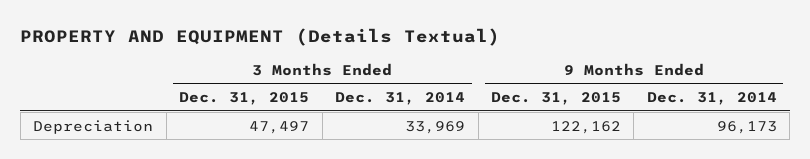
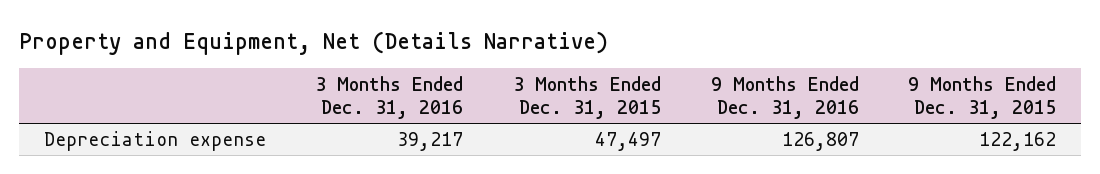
[20,28,501,47] PROPERTY AND EQUIPMENT (Details Textual) -> [18,30,608,55] Property and Equipment, Net (Details Narrative)
[335,92,466,106] Dec. 31, 2014 -> none
[646,92,777,106] Dec. 31, 2014 -> none
none -> [315,75,464,120] 3 Months Ended Dec. 31, 2016
none -> [710,75,859,120] 9 Months Ended Dec. 31, 2016
[33,119,154,134] Depreciation -> [43,131,266,152] Depreciation expense

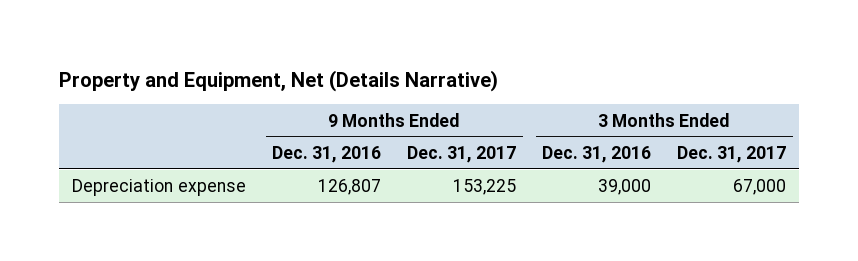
[512,75,661,120] 3 Months Ended Dec. 31, 2015 -> none
[908,75,1057,120] 9 Months Ended Dec. 31, 2015 -> none
none -> [407,145,517,163] Dec. 31, 2017
none -> [677,145,787,163] Dec. 31, 2017
[397,132,464,152] 39,217 -> [598,179,652,196] 39,000

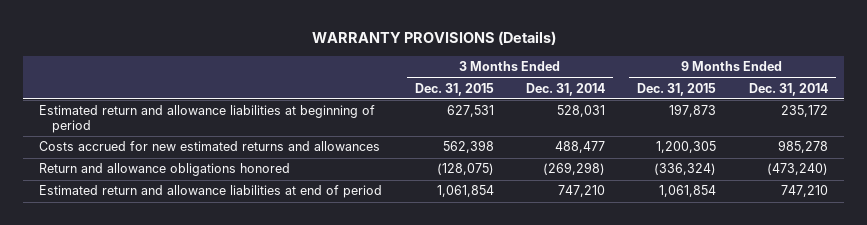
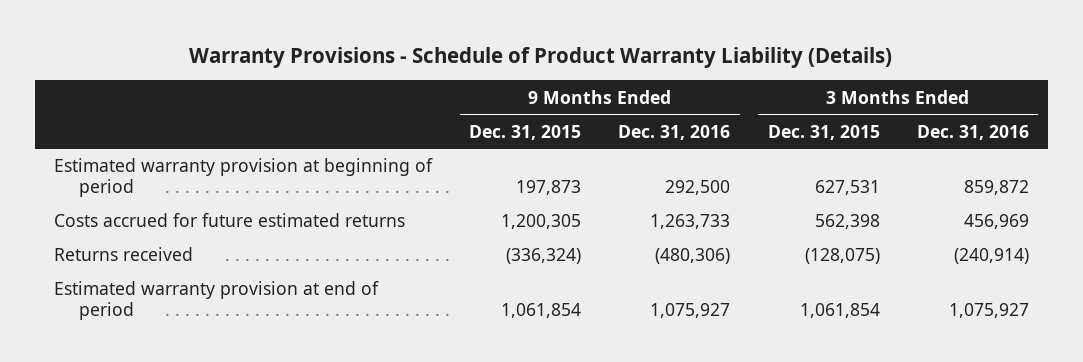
[311,31,556,46] WARRANTY PROVISIONS (Details) -> [189,46,893,68] Warranty Provisions - Schedule of Product Warranty Liability (Details)
[526,82,606,96] Dec. 31, 2014 -> none
[748,82,828,96] Dec. 31, 2014 -> none
none -> [618,124,731,140] Dec. 31, 2016
none -> [916,124,1029,140] Dec. 31, 2016
[39,105,376,134] Estimated return and allowance liabilities at beginning of period -> [53,158,433,198] Estimated warranty provision at beginning of period
[39,141,381,152] Costs accrued for new estimated returns and allowances -> [53,213,405,228] Costs accrued for future estimated returns
[39,163,291,177] Return and allowance obligations honored -> [53,247,193,262] Returns received
[39,185,383,199] Estimated return and allowance liabilities at end of period -> [53,281,379,321] Estimated warranty provision at end of period

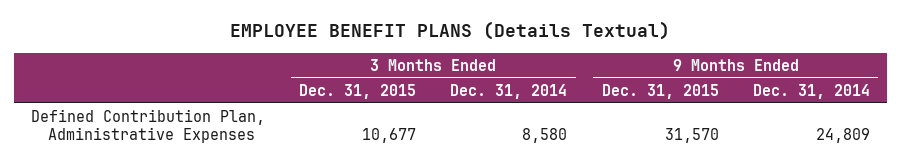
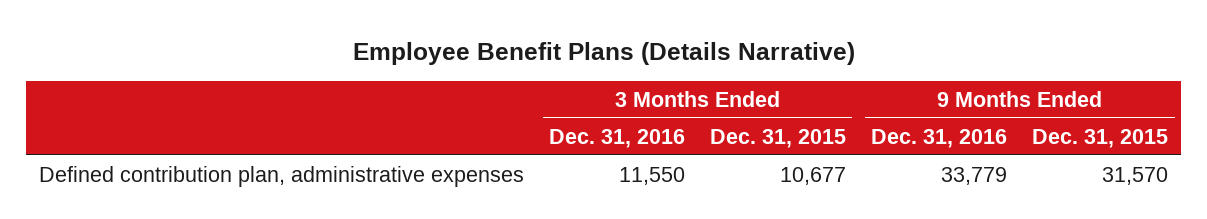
[230,21,671,41] EMPLOYEE BENEFIT PLANS (Details Textual) -> [352,41,855,65] Employee Benefit Plans (Details Narrative)
[450,83,568,99] Dec. 31, 2014 -> none
[752,83,870,99] Dec. 31, 2014 -> none
none -> [548,128,685,148] Dec. 31, 2016
none -> [871,128,1008,148] Dec. 31, 2016
[31,109,266,144] Defined Contribution Plan, Administrative Expenses -> [38,165,524,187] Defined contribution plan, administrative expenses

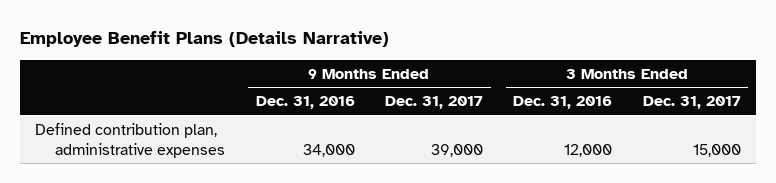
[710,128,847,148] Dec. 31, 2015 -> none
[1032,128,1169,148] Dec. 31, 2015 -> none
none -> [385,96,484,110] Dec. 31, 2017
none -> [642,96,741,110] Dec. 31, 2017
[618,166,685,185] 11,550 -> [564,143,613,157] 12,000
[941,166,1008,185] 33,779 -> [302,143,355,157] 34,000

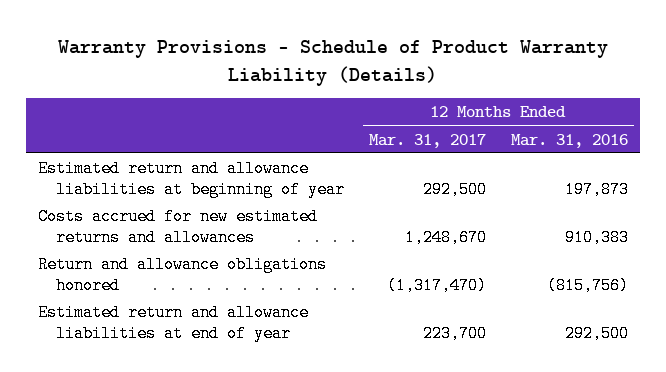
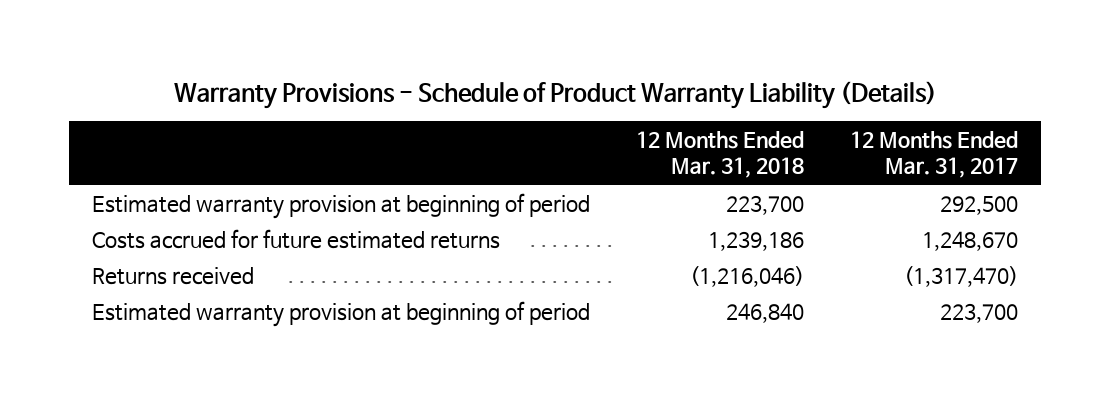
[510,133,628,148] Mar. 31, 2016 -> none
none -> [636,130,805,179] 12 Months Ended Mar. 31, 2018
[38,159,346,199] Estimated return and allowance liabilities at beginning of year -> [92,192,591,219] Estimated warranty provision at beginning of period
[38,207,319,247] Costs accrued for new estimated returns and allowances -> [92,228,501,249] Costs accrued for future estimated returns
[38,255,328,295] Return and allowance obligations honored -> [92,266,255,285] Returns received
[38,303,310,343] Estimated return and allowance liabilities at end of year -> [92,300,591,327] Estimated warranty provision at beginning of period

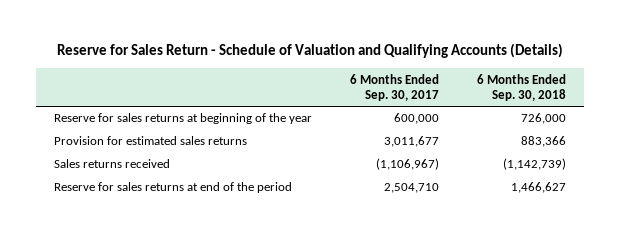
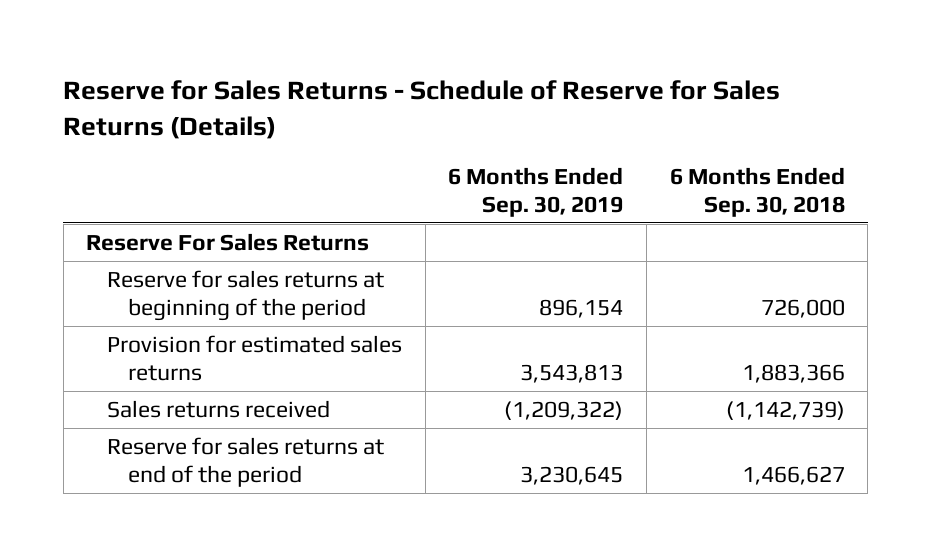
[57,43,564,59] Reserve for Sales Return - Schedule of Valuation and Qualifying Accounts (Details) -> [63,80,781,139] Reserve for Sales Returns - Schedule of Reserve for Sales Returns (Details)
[350,73,440,102] 6 Months Ended Sep. 30, 2017 -> none
none -> [448,166,624,217] 6 Months Ended Sep. 30, 2019
none -> [86,232,370,251] Reserve For Sales Returns
[54,113,313,125] Reserve for sales returns at beginning of the year -> [107,269,385,321] Reserve for sales returns at beginning of the period
[520,136,566,148] 883,366 -> [741,363,845,383] 1,883,366

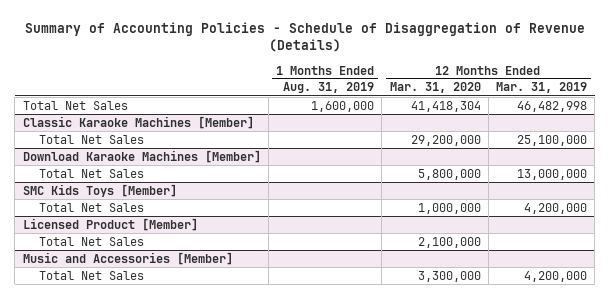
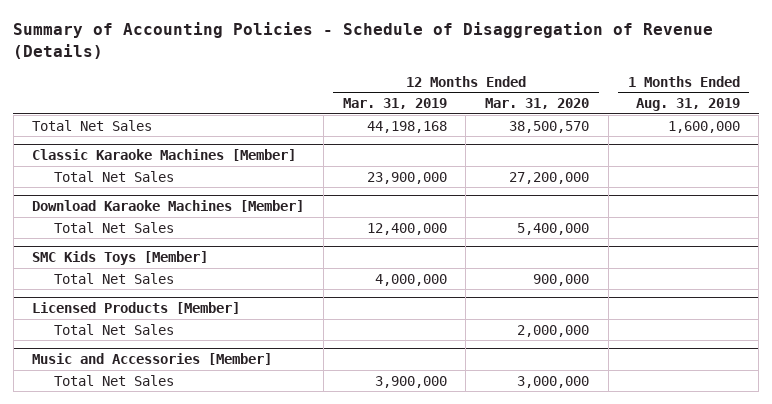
[410,100,481,112] 41,418,304 -> [509,120,590,133] 38,500,570
[517,100,588,112] 46,482,998 -> [366,120,447,133] 44,198,168
[410,134,481,146] 29,200,000 -> [509,171,590,184] 27,200,000
[517,134,588,146] 25,100,000 -> [366,171,447,184] 23,900,000
[417,168,481,180] 5,800,000 -> [517,222,590,235] 5,400,000
[517,168,588,180] 13,000,000 -> [366,222,447,235] 12,400,000
[417,202,481,214] 1,000,000 -> [533,273,590,286] 900,000
[524,202,588,214] 4,200,000 -> [374,273,447,286] 4,000,000
[22,217,198,231] Licensed Product [Member] -> [32,302,241,315] Licensed Products [Member]
[417,236,481,248] 2,100,000 -> [517,324,590,337] 2,000,000
[417,270,481,282] 3,300,000 -> [517,375,590,388] 3,000,000
[524,270,588,282] 4,200,000 -> [374,375,447,388] 3,900,000

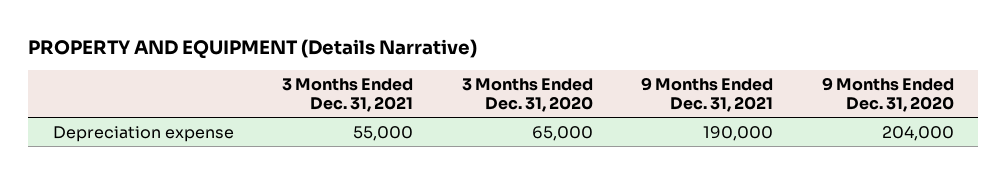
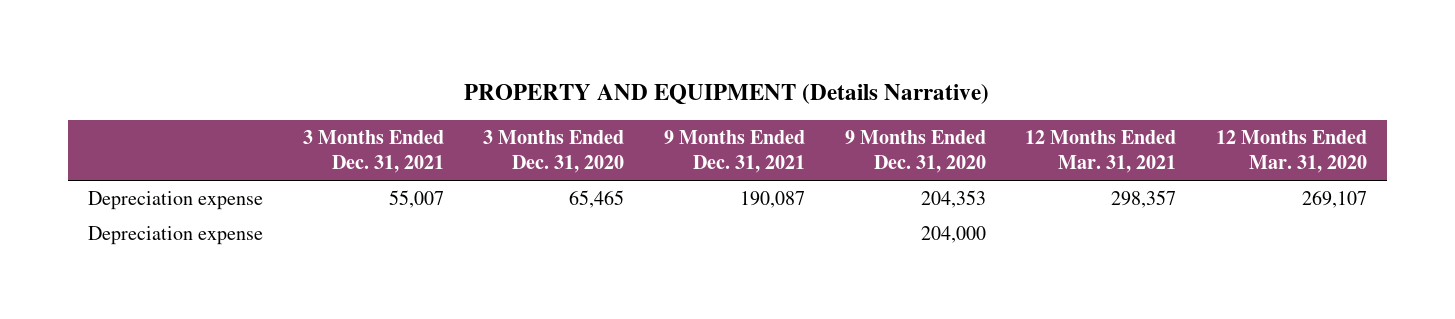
none -> [1025,129,1177,174] 12 Months Ended Mar. 31, 2021
none -> [1215,129,1367,174] 12 Months Ended Mar. 31, 2020
[353,125,414,141] 55,000 -> [388,190,444,209] 55,007
[531,125,593,141] 65,000 -> [569,190,625,209] 65,465
[703,125,774,141] 190,000 -> [739,191,805,209] 190,087
[882,125,955,141] 204,000 -> [920,190,986,209] 204,353
none -> [88,226,264,246] Depreciation expense

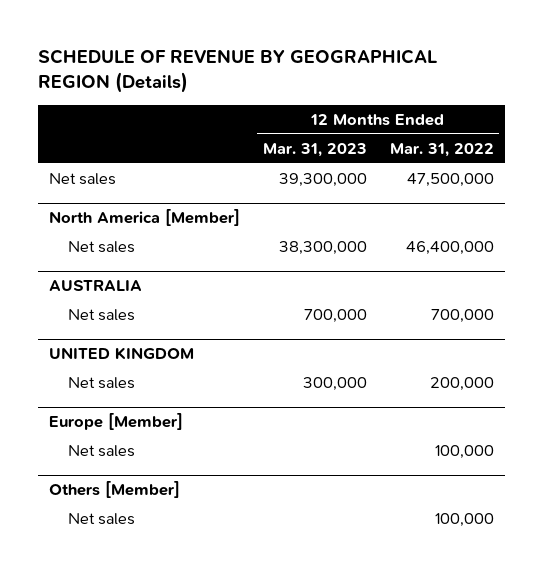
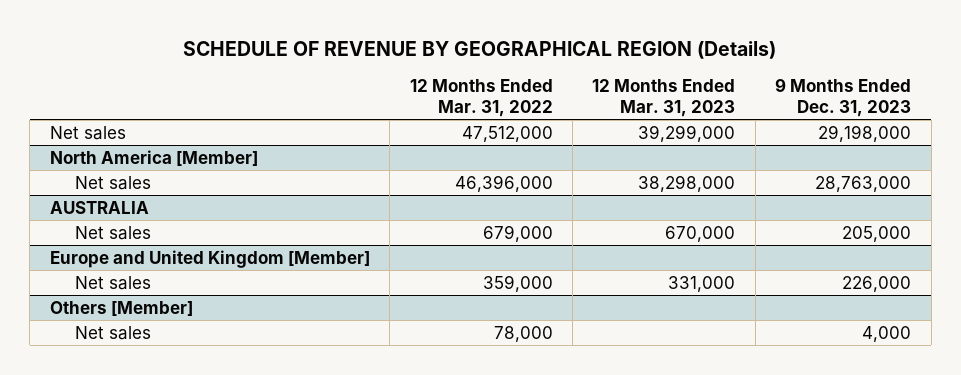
none -> [775,77,912,117] 9 Months Ended Dec. 31, 2023
[278,173,367,188] 39,300,000 -> [638,124,736,142] 39,299,000
[406,173,494,188] 47,500,000 -> [461,125,553,142] 47,512,000
[278,241,367,256] 38,300,000 -> [638,174,736,192] 38,298,000
[405,241,494,256] 46,400,000 -> [454,174,553,192] 46,396,000
[49,347,195,361] UNITED KINGDOM -> none
[49,413,184,431] Europe [Member] -> none
[68,445,136,458] Net sales -> none
[303,309,367,324] 700,000 -> [665,225,736,242] 670,000
[430,309,494,324] 700,000 -> [482,224,553,242] 679,000
none -> [49,249,370,268] Europe and United Kingdom [Member]
[302,377,367,392] 300,000 -> [668,275,736,292] 331,000
[429,377,494,392] 200,000 -> [482,274,553,292] 359,000
[434,513,494,528] 100,000 -> [493,325,553,342] 78,000

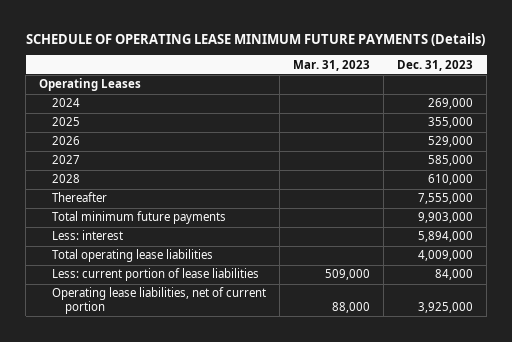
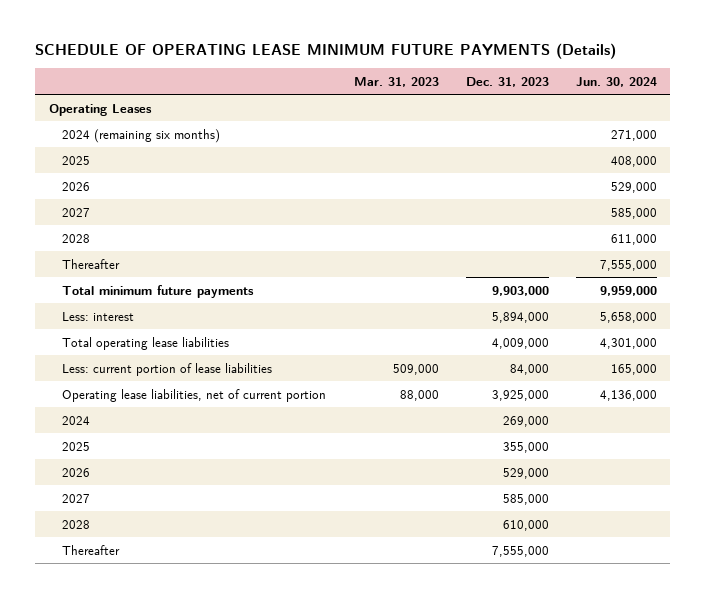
none -> [575,76,657,87] Jun. 30, 2024
none -> [62,128,221,143] 2024 (remaining six months)
none -> [62,155,91,165] 2025
none -> [62,181,91,191] 2026
none -> [62,207,91,217] 2027
none -> [62,233,91,243] 2028
none -> [62,258,121,269] Thereafter
[52,211,227,225] Total minimum future payments -> [62,284,255,298] Total minimum future payments
[52,230,124,241] Less: interest -> [62,311,135,321] Less: interest
[52,249,214,263] Total operating lease liabilities -> [62,336,230,350] Total operating lease liabilities
[52,268,260,282] Less: current portion of lease liabilities -> [62,362,273,376] Less: current portion of lease liabilities
[52,287,267,314] Operating lease liabilities, net of current portion -> [62,388,327,402] Operating lease liabilities, net of current portion

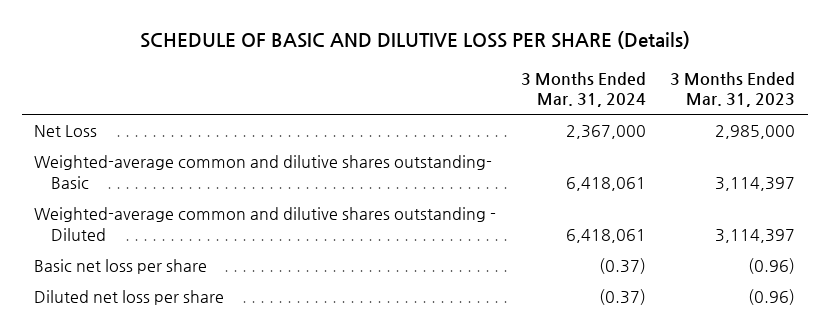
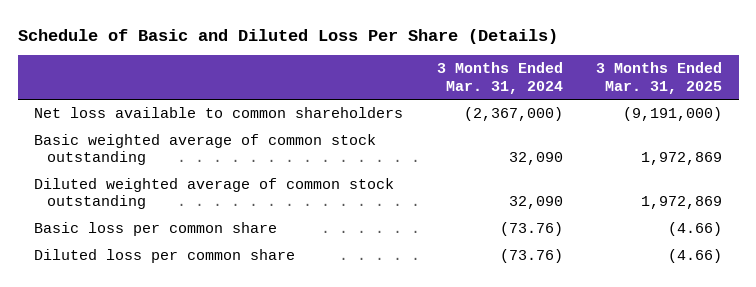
[139,31,690,50] SCHEDULE OF BASIC AND DILUTIVE LOSS PER SHARE (Details) -> [17,28,558,44] Schedule of Basic and Diluted Loss Per Share (Details)
[670,71,796,107] 3 Months Ended Mar. 31, 2023 -> none
none -> [596,62,723,94] 3 Months Ended Mar. 31, 2025
[33,125,97,138] Net Loss -> none
none -> [34,107,404,119] Net loss available to common shareholders
[33,155,492,189] Weighted-average common and dilutive shares outstanding- Basic -> [34,134,377,166] Basic weighted average of common stock outstanding
[565,176,646,191] 6,418,061 -> [508,152,563,166] 32,090
[33,207,496,241] Weighted-average common and dilutive shares outstanding - Diluted -> [34,178,395,210] Diluted weighted average of common stock outstanding
[565,228,646,243] 6,418,061 -> [508,196,563,210] 32,090
[33,259,207,275] Basic net loss per share -> [34,222,278,237] Basic loss per common share
[598,258,646,275] (0.37) -> [499,222,563,237] (73.76)
[33,290,224,306] Diluted net loss per share -> [34,249,296,264] Diluted loss per common share
[598,289,646,306] (0.37) -> [499,249,563,264] (73.76)

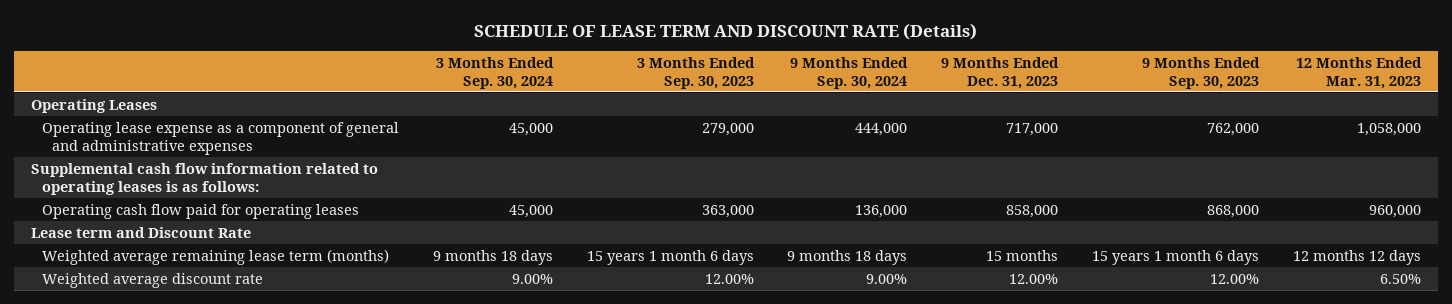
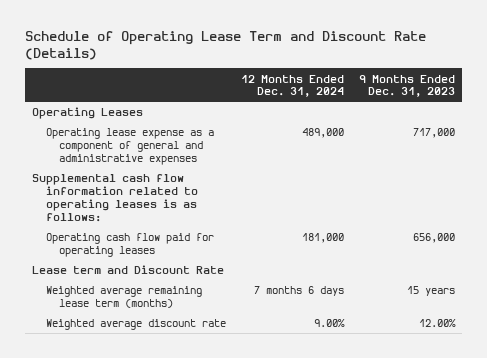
[474,22,978,40] SCHEDULE OF LEASE TERM AND DISCOUNT RATE (Details) -> [24,31,426,60] Schedule of Operating Lease Term and Discount Rate (Details)
[435,56,554,89] 3 Months Ended Sep. 30, 2024 -> none
[636,56,755,89] 3 Months Ended Sep. 30, 2023 -> none
[790,56,909,89] 9 Months Ended Sep. 30, 2024 -> none
[1142,56,1261,89] 9 Months Ended Sep. 30, 2023 -> none
[1296,56,1423,89] 12 Months Ended Mar. 31, 2023 -> none
none -> [240,74,344,98] 12 Months Ended Dec. 31, 2024
[1006,204,1059,218] 858,000 -> [412,233,455,244] 656,000
[986,249,1059,261] 15 months -> [406,286,455,297] 15 years

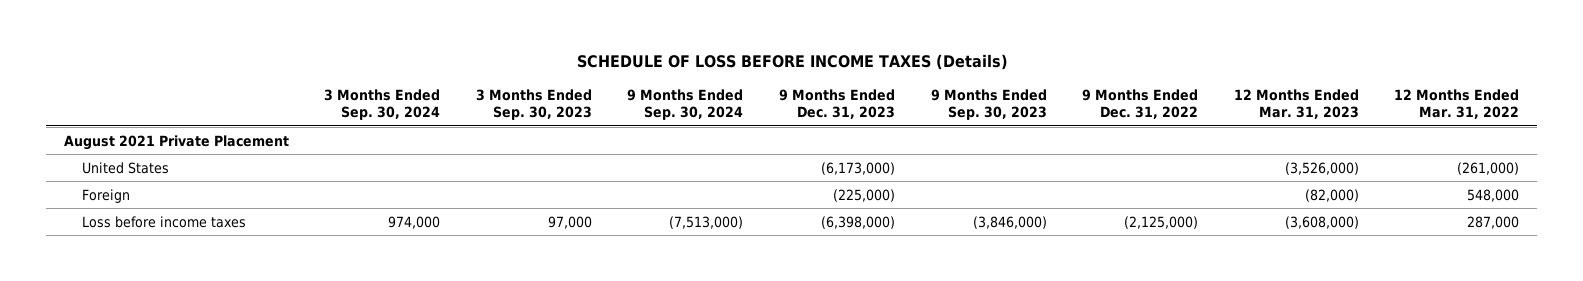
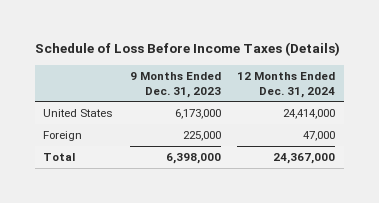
[576,54,1008,71] SCHEDULE OF LOSS BEFORE INCOME TAXES (Details) -> [35,42,341,57] Schedule of Loss Before Income Taxes (Details)
[324,89,441,121] 3 Months Ended Sep. 30, 2024 -> none
[475,89,592,121] 3 Months Ended Sep. 30, 2023 -> none
[627,89,744,121] 9 Months Ended Sep. 30, 2024 -> none
[930,89,1047,121] 9 Months Ended Sep. 30, 2023 -> none
[1082,89,1199,120] 9 Months Ended Dec. 31, 2022 -> none
[1233,89,1359,120] 12 Months Ended Mar. 31, 2023 -> none
[1394,89,1520,120] 12 Months Ended Mar. 31, 2022 -> none
none -> [237,72,336,98] 12 Months Ended Dec. 31, 2024
[63,134,289,150] August 2021 Private Placement -> none
[82,215,247,228] Loss before income taxes -> none
[821,161,896,175] (6,173,000) -> [174,109,221,120] 6,173,000
[833,188,896,202] (225,000) -> [182,131,221,142] 225,000
none -> [43,153,76,162] Total

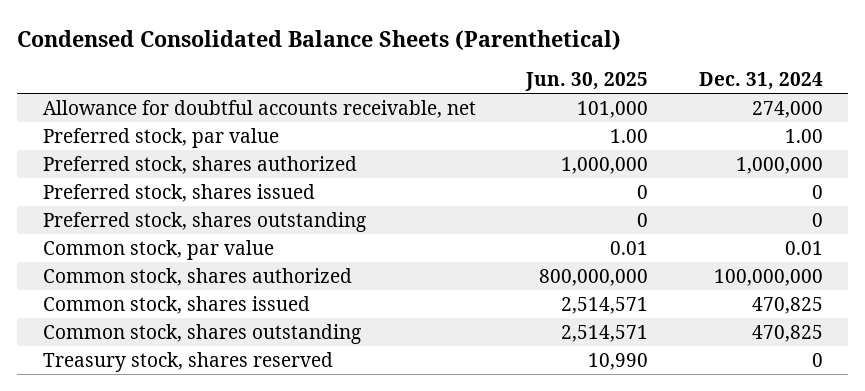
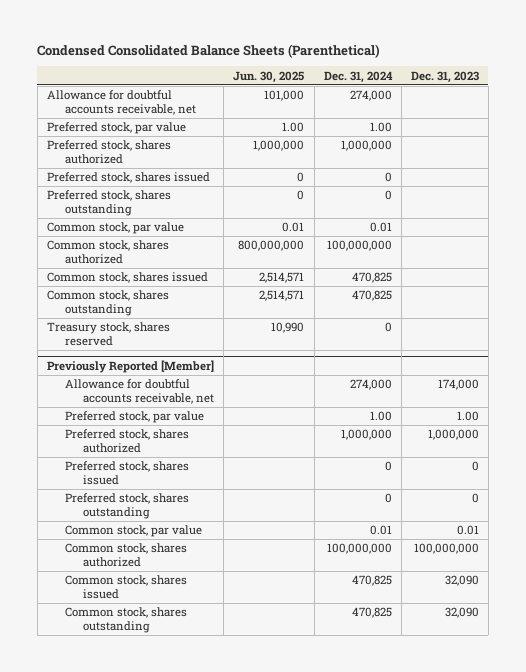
none -> [410,70,479,83] Dec. 31, 2023
none -> [46,360,214,374] Previously Reported [Member]
none -> [65,379,215,405] Allowance for doubtful accounts receivable, net
none -> [65,411,205,424] Preferred stock, par value
none -> [65,429,190,454] Preferred stock, shares authorized
none -> [65,461,190,486] Preferred stock, shares issued
none -> [65,493,190,520] Preferred stock, shares outstanding
none -> [65,525,203,538] Common stock, par value
none -> [65,543,188,568] Common stock, shares authorized
none -> [65,575,188,600] Common stock, shares issued
none -> [65,607,188,634] Common stock, shares outstanding

